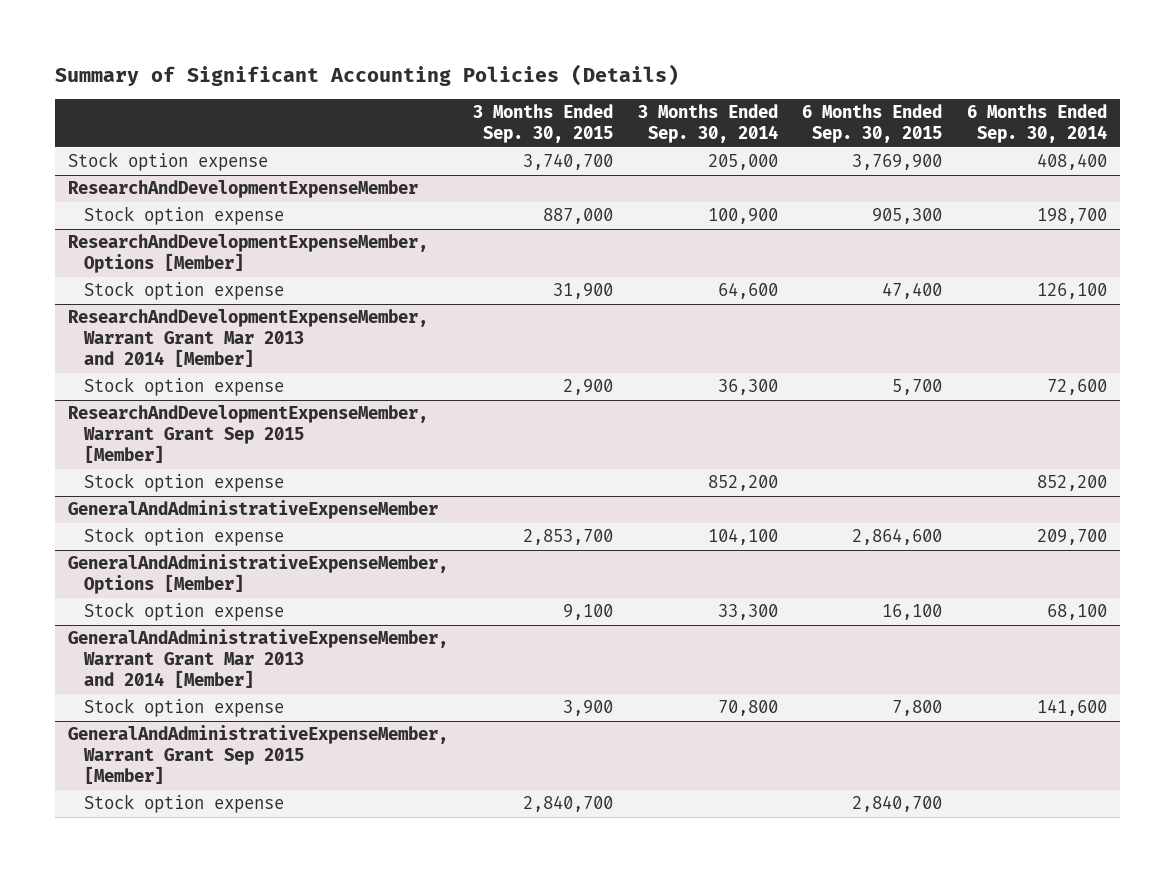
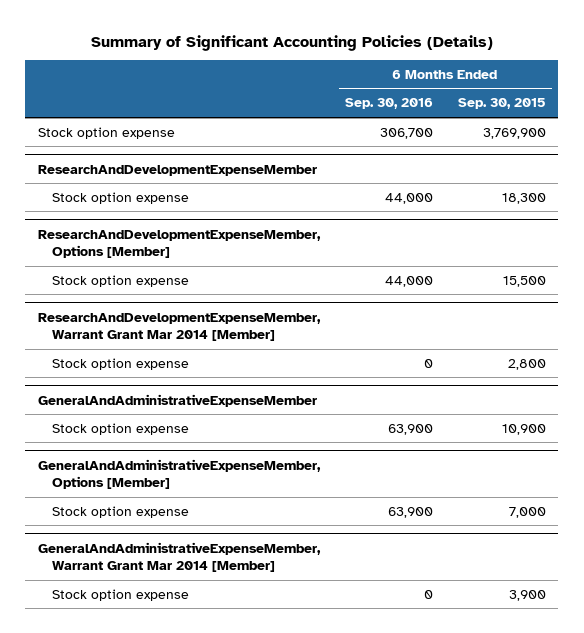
[472,104,613,143] 3 Months Ended Sep. 30, 2015 -> none
[637,104,778,143] 3 Months Ended Sep. 30, 2014 -> none
[967,104,1108,143] 6 Months Ended Sep. 30, 2014 -> none
none -> [344,98,433,110] Sep. 30, 2016
[872,208,943,225] 905,300 -> [501,192,546,204] 18,300
[67,405,428,464] ResearchAndDevelopmentExpenseMember, Warrant Grant Sep 2015 [Member] -> none
[84,473,285,493] Stock option expense -> none
[882,282,943,300] 47,400 -> [502,275,546,287] 15,500
[67,309,428,368] ResearchAndDevelopmentExpenseMember, Warrant Grant Mar 2013 and 2014 [Member] -> [37,312,321,342] ResearchAndDevelopmentExpenseMember, Warrant Grant Mar 2014 [Member]
[892,379,943,396] 5,700 -> [507,358,546,370] 2,800
[852,528,943,546] 2,864,600 -> [501,423,546,435] 10,900
[67,725,448,785] GeneralAndAdministrativeExpenseMember, Warrant Grant Sep 2015 [Member] -> none
[84,794,285,814] Stock option expense -> none
[882,604,943,621] 16,100 -> [508,506,546,518] 7,000
[67,629,448,689] GeneralAndAdministrativeExpenseMember, Warrant Grant Mar 2013 and 2014 [Member] -> [37,541,321,573] GeneralAndAdministrativeExpenseMember, Warrant Grant Mar 2014 [Member]
[892,700,943,717] 7,800 -> [508,589,546,601] 3,900

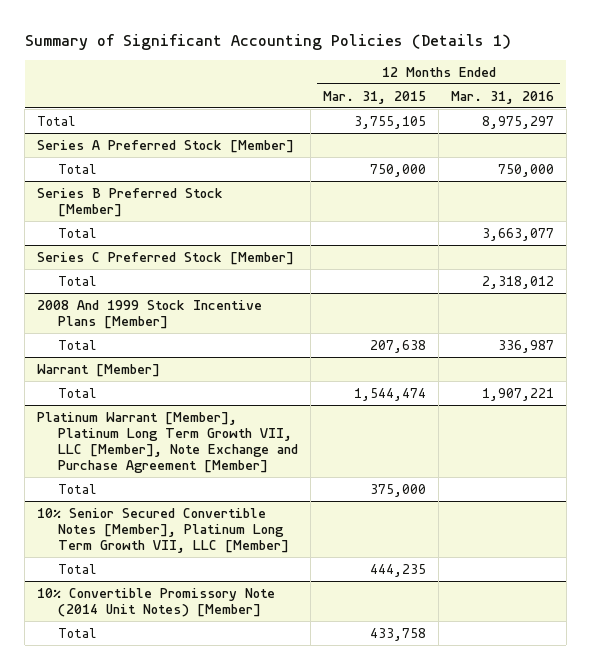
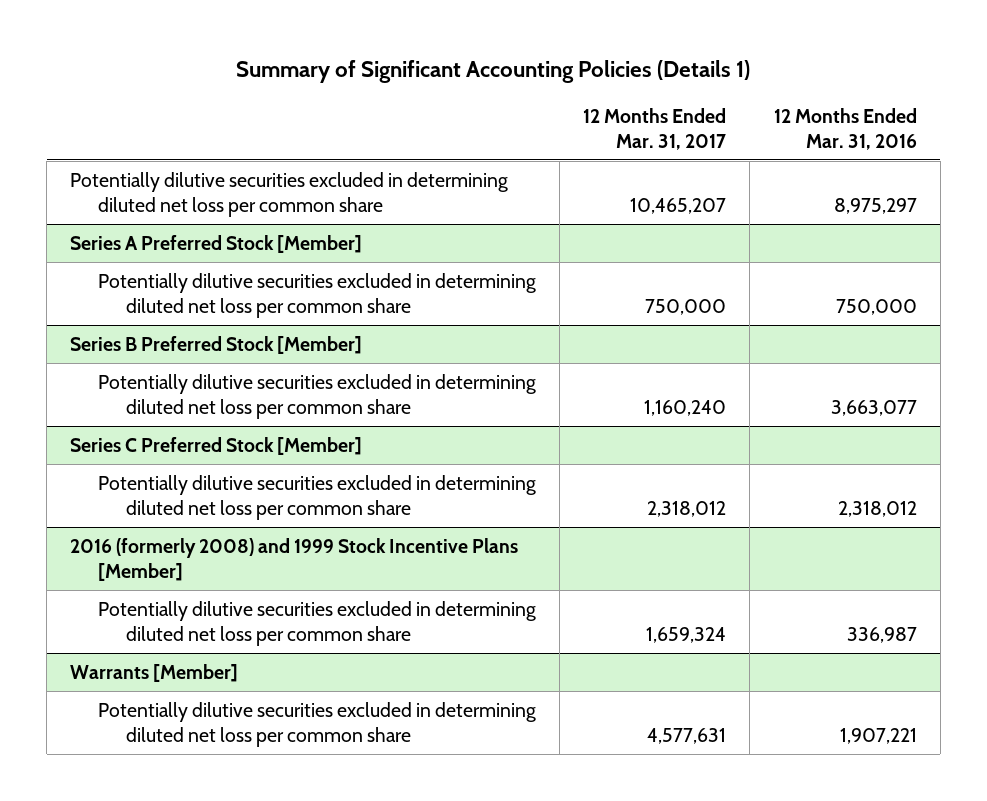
[323,90,427,104] Mar. 31, 2015 -> none
none -> [583,107,727,150] 12 Months Ended Mar. 31, 2017
[37,115,77,126] Total -> [70,171,509,218] Potentially dilutive securities excluded in determining diluted net loss per common share
[58,163,98,174] Total -> [97,272,536,319] Potentially dilutive securities excluded in determining diluted net loss per common share
[58,227,98,238] Total -> [97,373,536,420] Potentially dilutive securities excluded in determining diluted net loss per common share
[37,411,299,474] Platinum Warrant [Member], Platinum Long Term Growth VII, LLC [Member], Note Exchange and Purchase Agreement [Member] -> none
[58,483,98,494] Total -> none
[37,507,290,554] 10% Senior Secured Convertible Notes [Member], Platinum Long Term Growth VII, LLC [Member] -> none
[58,563,98,574] Total -> none
[37,587,276,617] 10% Convertible Promissory Note (2014 Unit Notes) [Member] -> none
[58,627,98,638] Total -> none
[58,275,98,286] Total -> [97,474,536,521] Potentially dilutive securities excluded in determining diluted net loss per common share
[37,299,263,329] 2008 And 1999 Stock Incentive Plans [Member] -> [70,537,519,582] 2016 (formerly 2008) and 1999 Stock Incentive Plans [Member]
[58,339,98,350] Total -> [97,600,536,647] Potentially dilutive securities excluded in determining diluted net loss per common share
[37,363,161,377] Warrant [Member] -> [70,663,239,682] Warrants [Member]
[58,387,98,398] Total -> [97,701,536,748] Potentially dilutive securities excluded in determining diluted net loss per common share

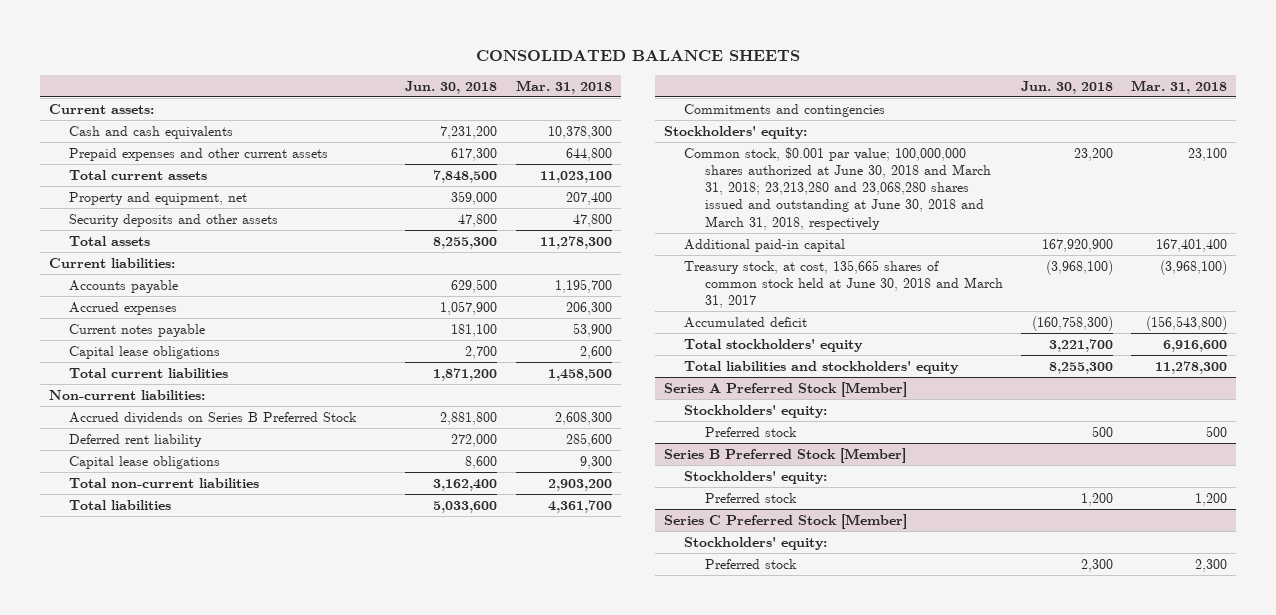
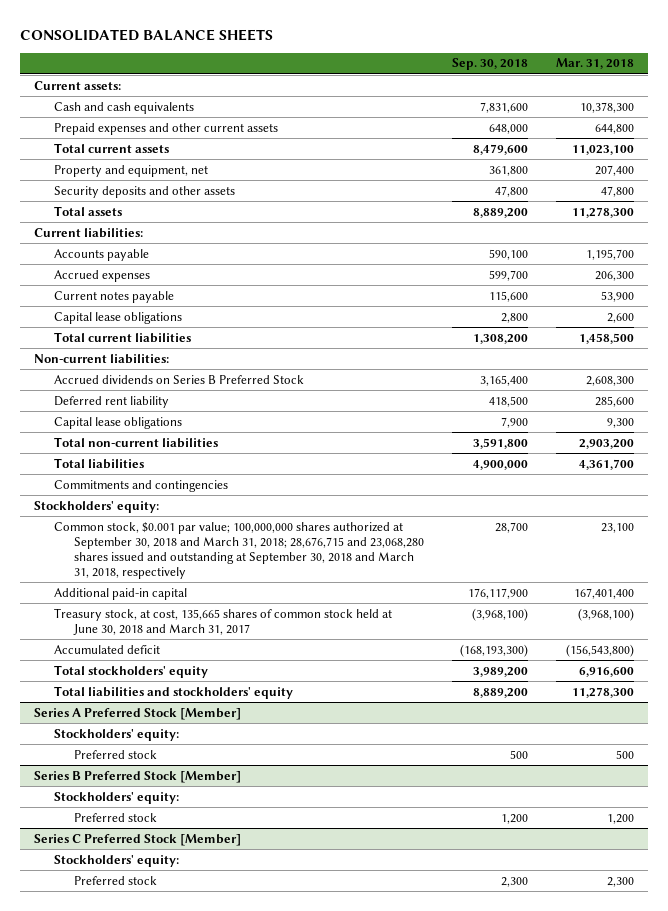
[405,80,498,94] Jun. 30, 2018 -> none
none -> [452,58,529,71] Sep. 30, 2018
[684,146,991,230] Common stock, $0.001 par value; 100,000,000 shares authorized at June 30, 2018 and March 31, 2018; 23,213,280 and 23,068,280 shares issued and outstanding at June 30, 2018 and March 31, 2018, respectively -> [54,521,425,579] Common stock, $0.001 par value; 100,000,000 shares authorized at September 30, 2018 and March 31, 2018; 28,676,715 and 23,068,280 shares issued and outstanding at September 30, 2018 and March 31, 2018, respectively

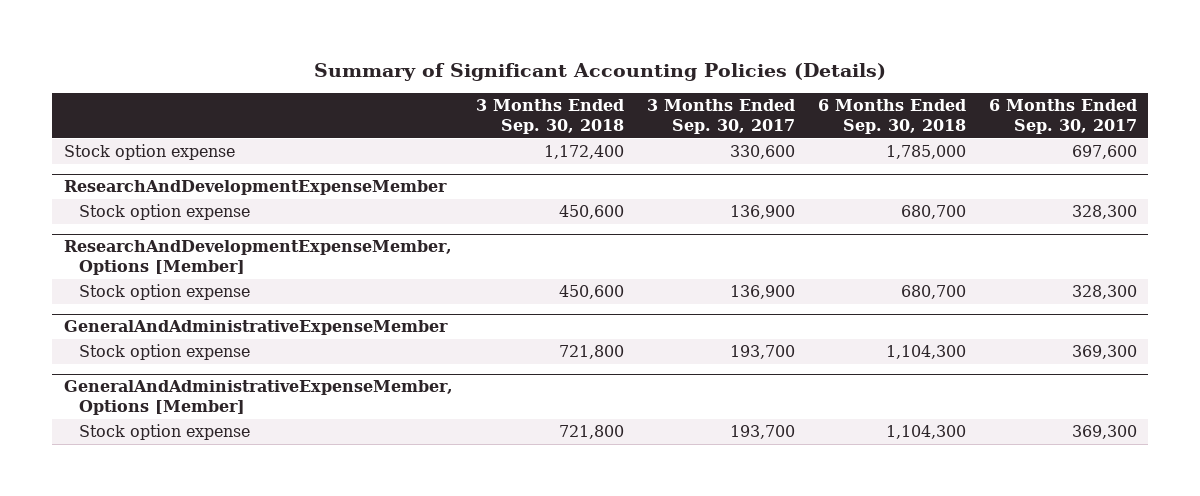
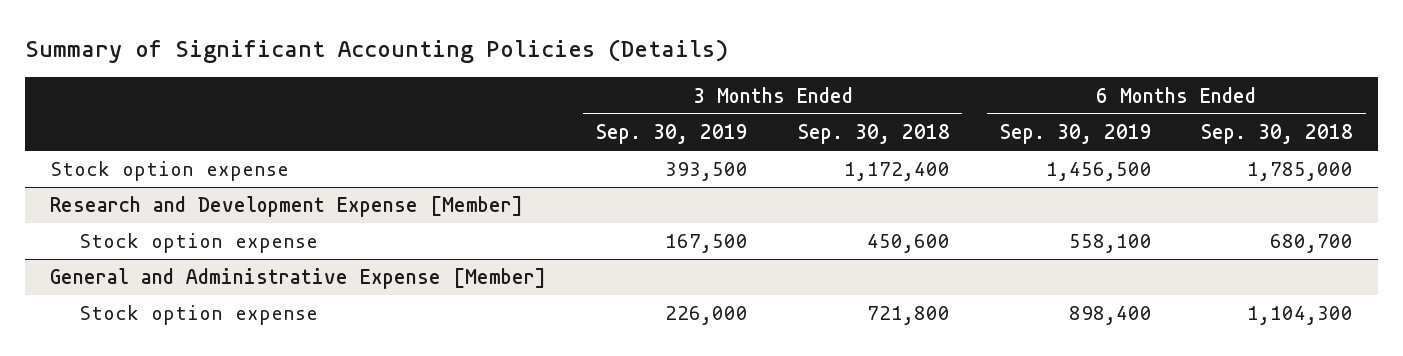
[646,98,795,134] 3 Months Ended Sep. 30, 2017 -> none
[988,98,1137,134] 6 Months Ended Sep. 30, 2017 -> none
none -> [595,124,748,145] Sep. 30, 2019
none -> [999,124,1152,145] Sep. 30, 2019
[79,204,251,221] Stock option expense -> none
[63,240,452,276] ResearchAndDevelopmentExpenseMember, Options [Member] -> none
[63,180,447,196] ResearchAndDevelopmentExpenseMember -> [50,196,524,218] Research and Development Expense [Member]
[79,344,251,361] Stock option expense -> none
[63,380,453,416] GeneralAndAdministrativeExpenseMember, Options [Member] -> none
[63,320,448,336] GeneralAndAdministrativeExpenseMember -> [50,268,547,290] General and Administrative Expense [Member]

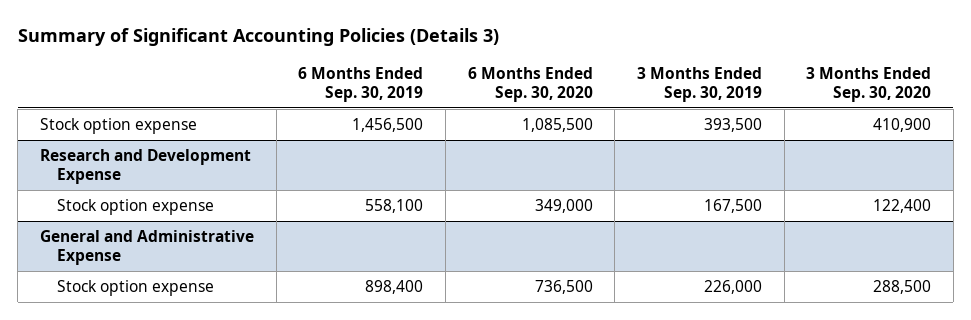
[25,38,729,63] Summary of Significant Accounting Policies (Details) -> [17,28,499,47] Summary of Significant Accounting Policies (Details 3)
[797,124,950,145] Sep. 30, 2018 -> none
[1201,124,1354,145] Sep. 30, 2018 -> none
none -> [467,66,593,102] 6 Months Ended Sep. 30, 2020
none -> [806,66,932,102] 3 Months Ended Sep. 30, 2020
[50,196,524,218] Research and Development Expense [Member] -> [40,149,252,185] Research and Development Expense
[50,268,547,290] General and Administrative Expense [Member] -> [40,230,255,266] General and Administrative Expense

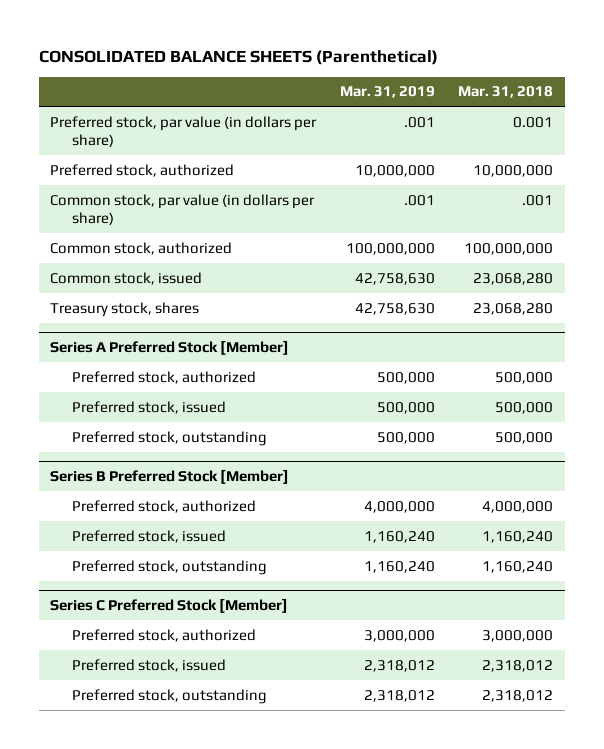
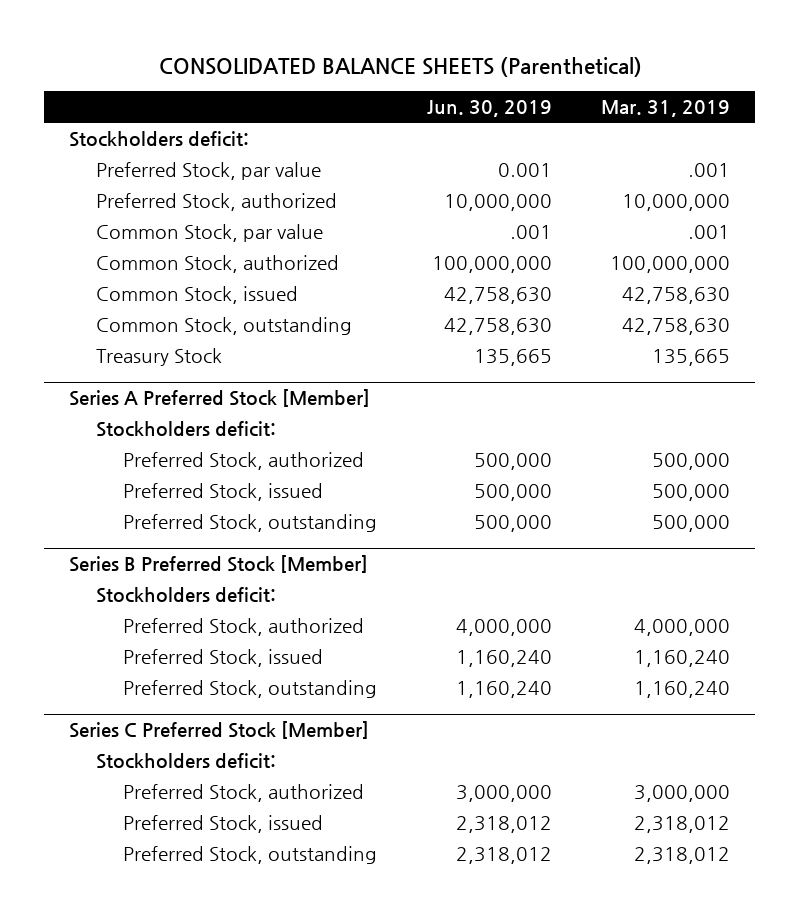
[458,86,554,99] Mar. 31, 2018 -> none
none -> [426,100,552,118] Jun. 30, 2019
none -> [69,130,250,147] Stockholders deficit:
[50,115,318,147] Preferred stock, par value (in dollars per share) -> [96,161,322,180] Preferred Stock, par value
[50,163,235,177] Preferred stock, authorized -> [96,192,338,211] Preferred Stock, authorized
[50,193,316,225] Common stock, par value (in dollars per share) -> [96,223,324,242] Common Stock, par value
[50,241,233,255] Common stock, authorized -> [96,254,340,273] Common Stock, authorized
[50,271,203,285] Common stock, issued -> [96,285,299,304] Common Stock, issued
none -> [96,316,353,335] Common Stock, outstanding
[50,301,200,317] Treasury stock, shares -> [96,347,223,366] Treasury Stock
[354,302,435,315] 42,758,630 -> [652,348,731,366] 135,665
none -> [96,420,277,437] Stockholders deficit:
[71,370,256,384] Preferred stock, authorized -> [123,451,365,470] Preferred Stock, authorized
[71,400,226,414] Preferred stock, issued -> [123,482,324,501] Preferred Stock, issued
[71,430,267,446] Preferred stock, outstanding -> [123,513,378,532] Preferred Stock, outstanding
none -> [96,586,277,603] Stockholders deficit:
[71,499,256,513] Preferred stock, authorized -> [123,617,365,636] Preferred Stock, authorized
[71,529,226,543] Preferred stock, issued -> [123,648,324,667] Preferred Stock, issued
[71,559,267,575] Preferred stock, outstanding -> [123,679,378,698] Preferred Stock, outstanding
none -> [96,752,277,769] Stockholders deficit:
[71,628,256,642] Preferred stock, authorized -> [123,783,365,802] Preferred Stock, authorized
[71,658,226,672] Preferred stock, issued -> [123,814,324,833] Preferred Stock, issued
[71,688,267,704] Preferred stock, outstanding -> [123,845,378,864] Preferred Stock, outstanding

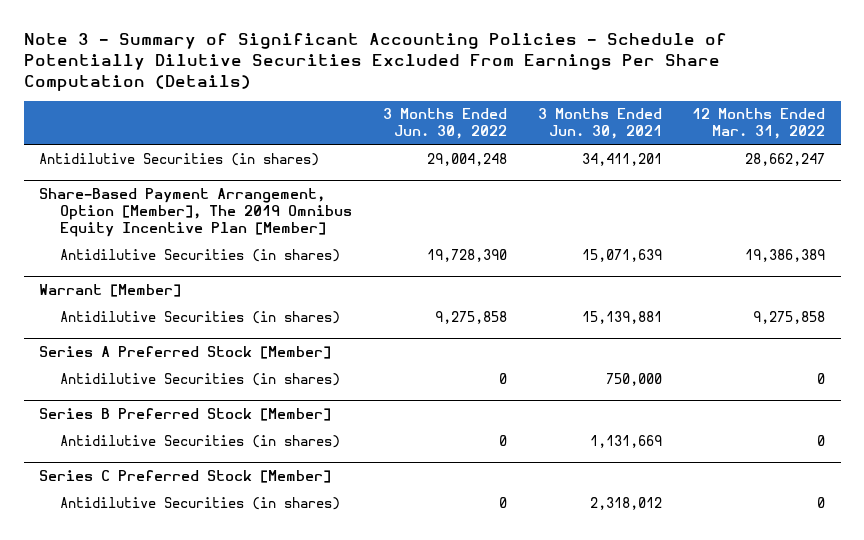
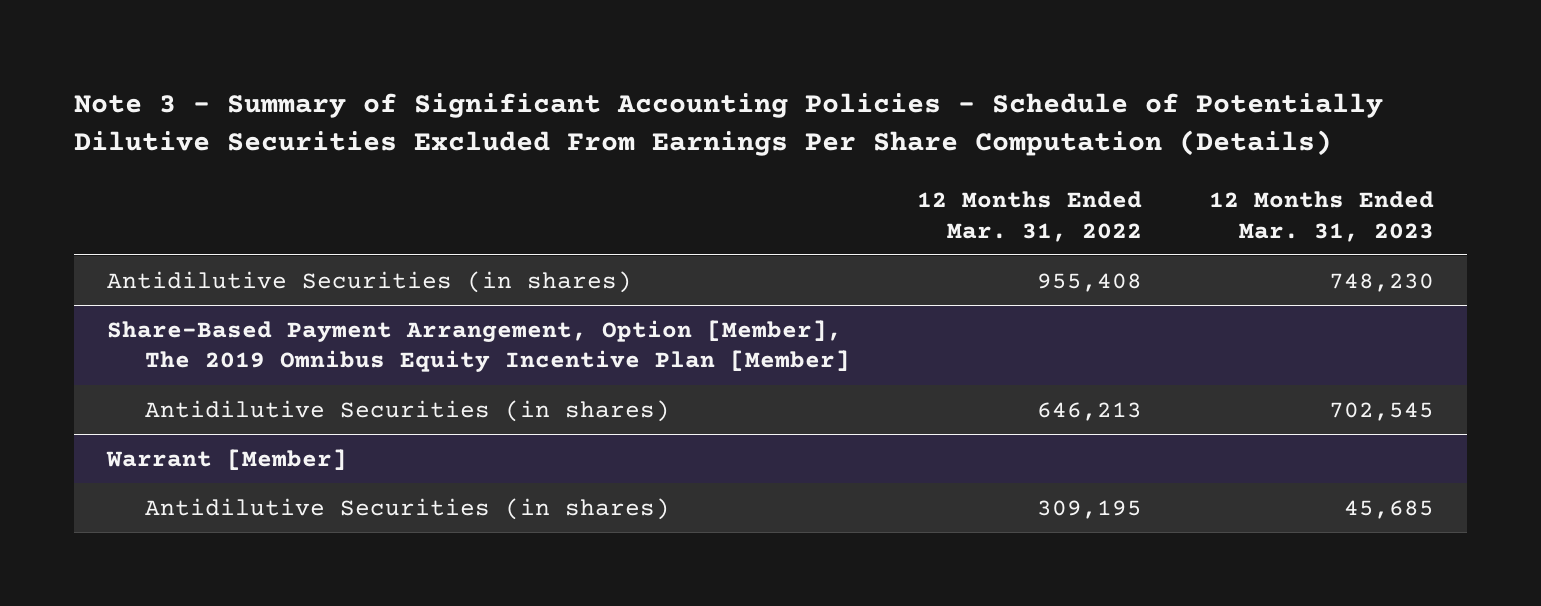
[382,108,507,140] 3 Months Ended Jun. 30, 2022 -> none
[537,108,662,140] 3 Months Ended Jun. 30, 2021 -> none
none -> [1208,190,1434,242] 12 Months Ended Mar. 31, 2023
[745,152,826,166] 28,662,247 -> [1036,272,1142,292] 955,408
[745,248,826,262] 19,386,389 -> [1036,401,1142,421] 646,213
[38,346,331,360] Series A Preferred Stock [Member] -> none
[60,372,341,386] Antidilutive Securities (in shares) -> none
[38,408,331,422] Series B Preferred Stock [Member] -> none
[60,434,341,448] Antidilutive Securities (in shares) -> none
[38,470,331,484] Series C Preferred Stock [Member] -> none
[60,496,341,510] Antidilutive Securities (in shares) -> none
[753,310,826,324] 9,275,858 -> [1036,499,1142,519] 309,195

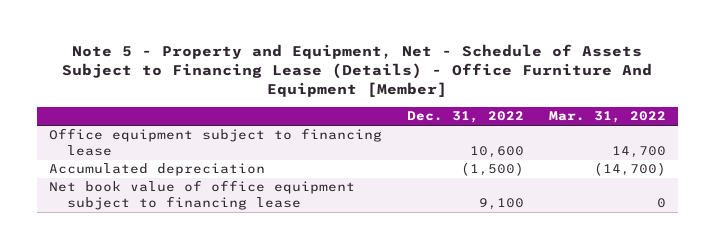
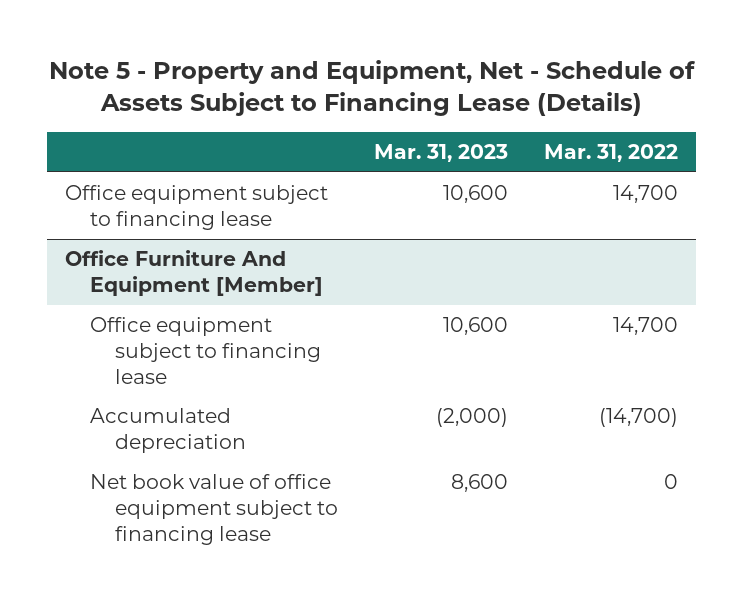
[62,44,653,98] Note 5 - Property and Equipment, Net - Schedule of Assets Subject to Financing Lease (Details) - Office Furniture And Equipment [Member] -> [48,60,696,117] Note 5 - Property and Equipment, Net - Schedule of Assets Subject to Financing Lease (Details)
[406,111,524,124] Dec. 31, 2022 -> none
none -> [374,143,509,162] Mar. 31, 2023
none -> [65,250,324,296] Office Furniture And Equipment [Member]
none -> [90,317,321,384] Office equipment subject to financing lease

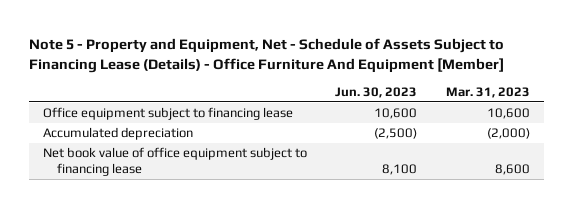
[48,60,696,117] Note 5 - Property and Equipment, Net - Schedule of Assets Subject to Financing Lease (Details) -> [28,37,504,73] Note 5 - Property and Equipment, Net - Schedule of Assets Subject to Financing Lease (Details) - Office Furniture And Equipment [Member]
[544,143,679,162] Mar. 31, 2022 -> none
none -> [335,86,418,98] Jun. 30, 2023
[65,250,324,296] Office Furniture And Equipment [Member] -> none
[90,317,321,384] Office equipment subject to financing lease -> none

